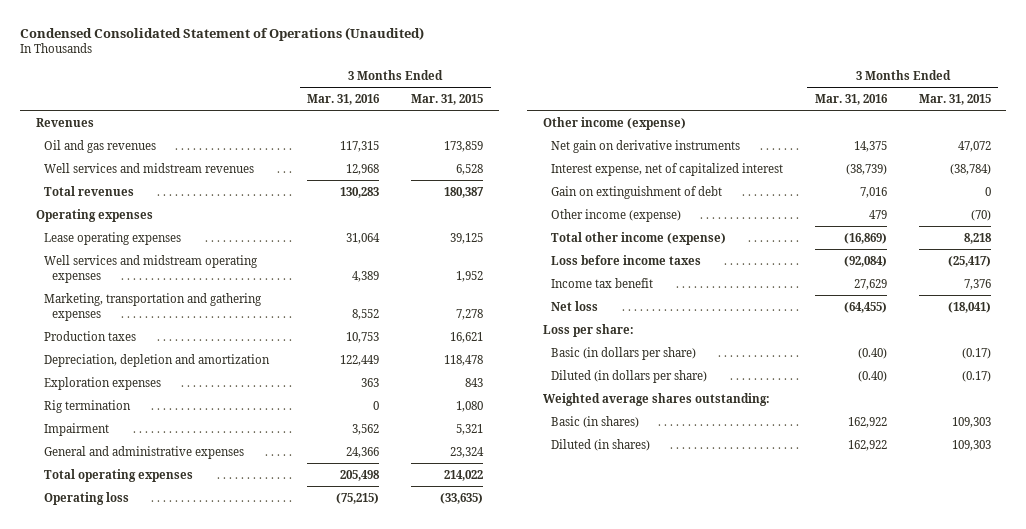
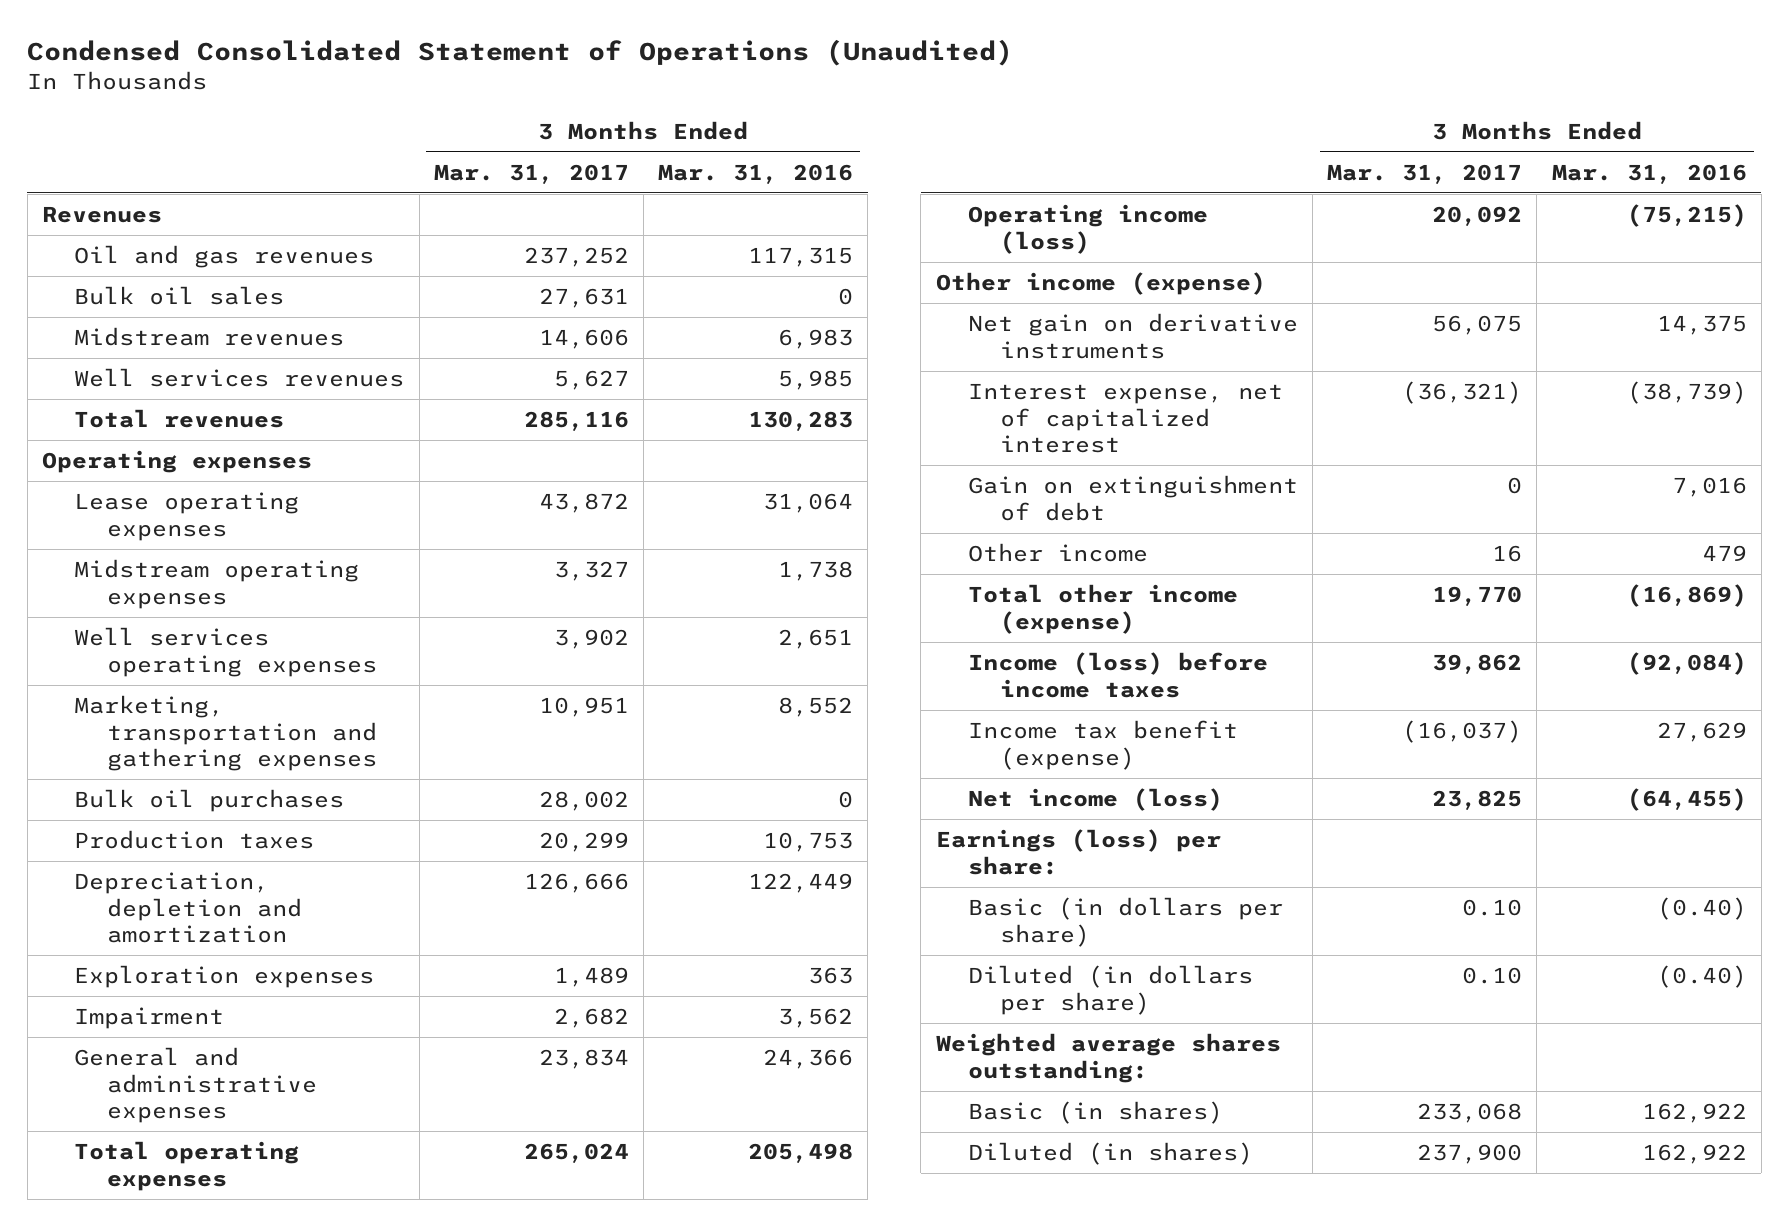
[410,94,483,106] Mar. 31, 2015 -> none
none -> [433,163,629,184] Mar. 31, 2017
none -> [74,286,285,306] Bulk oil sales
none -> [74,327,345,347] Midstream revenues
[43,162,254,173] Well services and midstream revenues -> [74,368,405,388] Well services revenues
[346,163,380,175] 12,968 -> [778,370,854,391] 5,985
none -> [74,559,360,609] Midstream operating expenses
[43,254,258,283] Well services and midstream operating expenses -> [74,627,377,677] Well services operating expenses
[352,270,380,282] 4,389 -> [778,629,854,650] 2,651
none -> [74,789,345,813] Bulk oil purchases
[43,399,131,413] Rig termination -> none
[43,491,129,505] Operating loss -> [967,204,1208,254] Operating income (loss)
[551,208,682,222] Other income (expense) -> [967,543,1148,563] Other income
[551,254,702,265] Loss before income taxes -> [967,652,1268,698] Income (loss) before income taxes
[551,277,654,288] Income tax benefit -> [967,720,1238,770] Income tax benefit (expense)
[551,300,599,311] Net loss -> [967,788,1223,812] Net income (loss)
[543,323,635,337] Loss per share: -> [935,829,1221,875] Earnings (loss) per share:

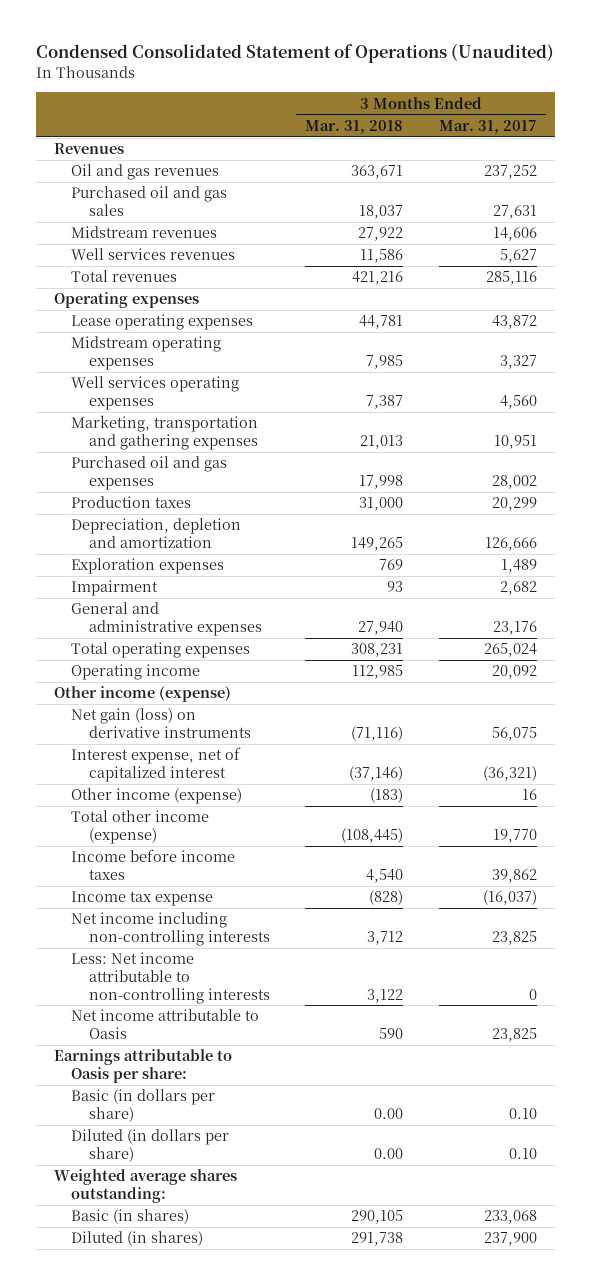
[658,163,854,184] Mar. 31, 2016 -> none
none -> [305,119,404,134] Mar. 31, 2018
[74,286,285,306] Bulk oil sales -> [71,186,228,216] Purchased oil and gas sales
[553,629,629,650] 3,902 -> [500,394,538,409] 4,560
[74,789,345,813] Bulk oil purchases -> [71,456,228,490] Purchased oil and gas expenses
[538,1049,629,1070] 23,834 -> [493,620,538,635] 23,176
[967,204,1208,254] Operating income (loss) -> [71,664,201,681] Operating income
[967,313,1298,359] Net gain on derivative instruments -> [71,708,251,738] Net gain (loss) on derivative instruments
[967,475,1298,521] Gain on extinguishment of debt -> none
[967,543,1148,563] Other income -> [71,788,243,805] Other income (expense)
[967,652,1268,698] Income (loss) before income taxes -> [71,849,236,880] Income before income taxes
[967,720,1238,770] Income tax benefit (expense) -> [71,891,214,907] Income tax expense
none -> [71,912,270,946] Net income including non-controlling interests
none -> [71,952,270,1004] Less: Net income attributable to non-controlling interests
[967,788,1223,812] Net income (loss) -> [71,1009,260,1039] Net income attributable to Oasis
[935,829,1221,875] Earnings (loss) per share: -> [54,1049,233,1083] Earnings attributable to Oasis per share:

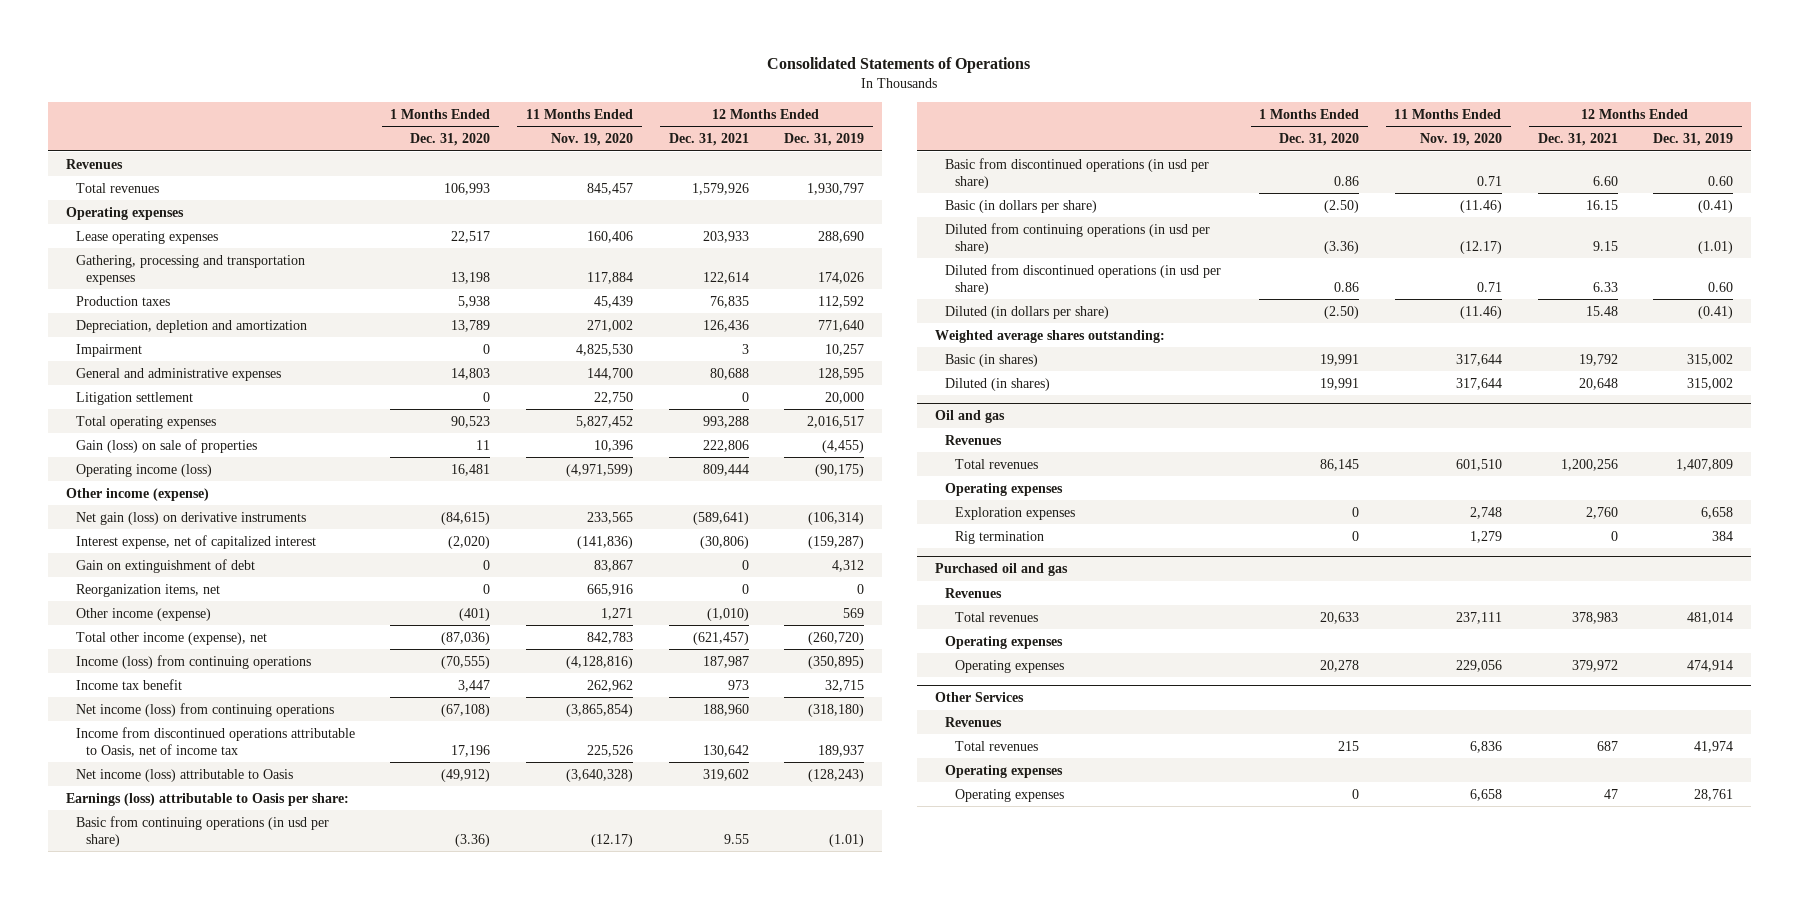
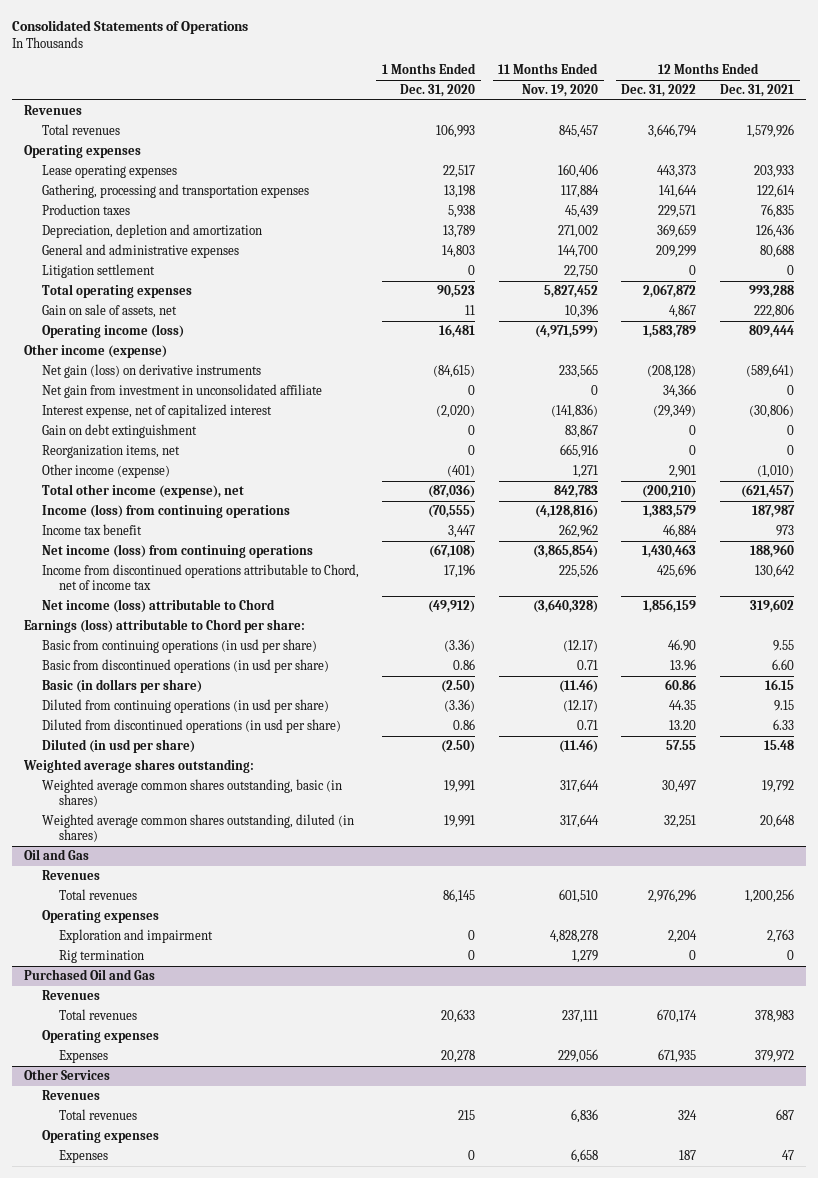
[784,133,865,147] Dec. 31, 2019 -> none
none -> [621,84,697,98] Dec. 31, 2022
[75,343,142,357] Impairment -> none
[75,438,257,453] Gain (loss) on sale of properties -> [41,304,177,319] Gain on sale of assets, net
none -> [41,384,322,399] Net gain from investment in unconsolidated affiliate
[75,558,255,573] Gain on extinguishment of debt -> [41,424,197,439] Gain on debt extinguishment
[75,726,355,757] Income from discontinued operations attributable to Oasis, net of income tax -> [41,564,359,591] Income from discontinued operations attributable to Chord, net of income tax
[75,768,293,782] Net income (loss) attributable to Oasis -> [41,599,275,614] Net income (loss) attributable to Chord
[65,792,349,806] Earnings (loss) attributable to Oasis per share: -> [24,619,306,634] Earnings (loss) attributable to Chord per share:
[944,305,1109,319] Diluted (in dollars per share) -> [41,739,195,754] Diluted (in usd per share)
[944,353,1038,367] Basic (in shares) -> [41,779,342,808] Weighted average common shares outstanding, basic (in shares)
[944,377,1050,391] Diluted (in shares) -> [41,814,354,843] Weighted average common shares outstanding, diluted (in shares)
[934,410,1005,424] Oil and gas -> [24,849,90,861] Oil and Gas
[955,506,1076,520] Exploration expenses -> none
none -> [59,929,214,944] Exploration and impairment
[934,563,1068,577] Purchased oil and gas -> [24,969,156,981] Purchased Oil and Gas
[955,659,1065,673] Operating expenses -> [59,1050,109,1064] Expenses
[955,788,1065,802] Operating expenses -> [59,1150,109,1164] Expenses

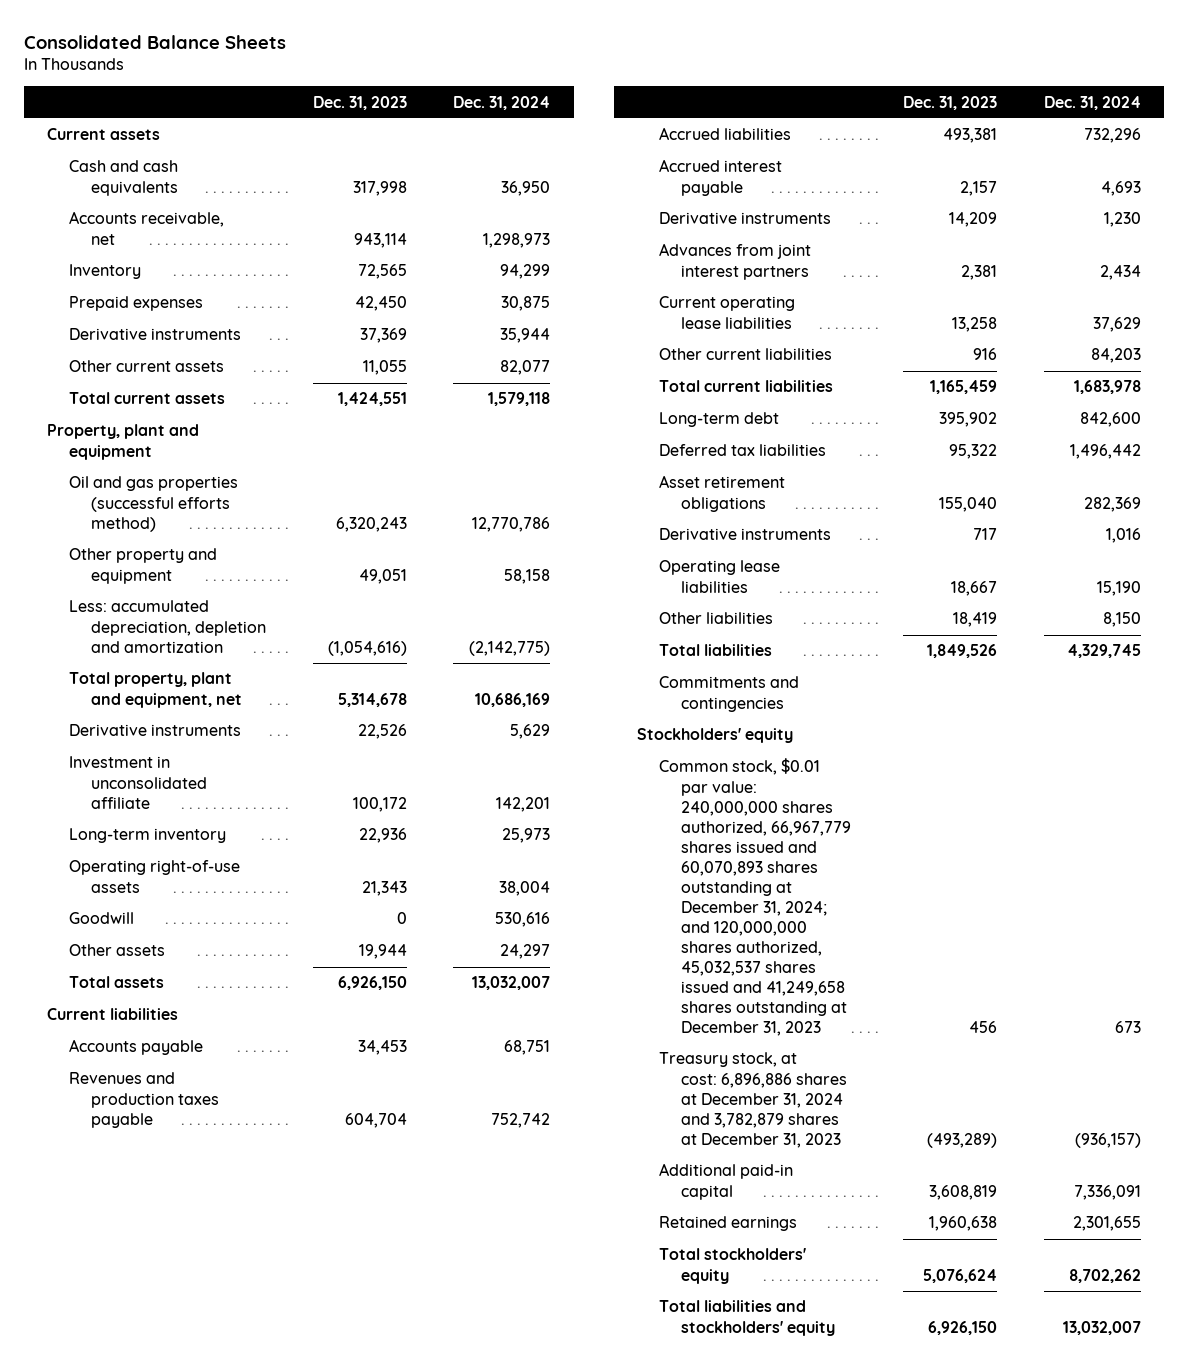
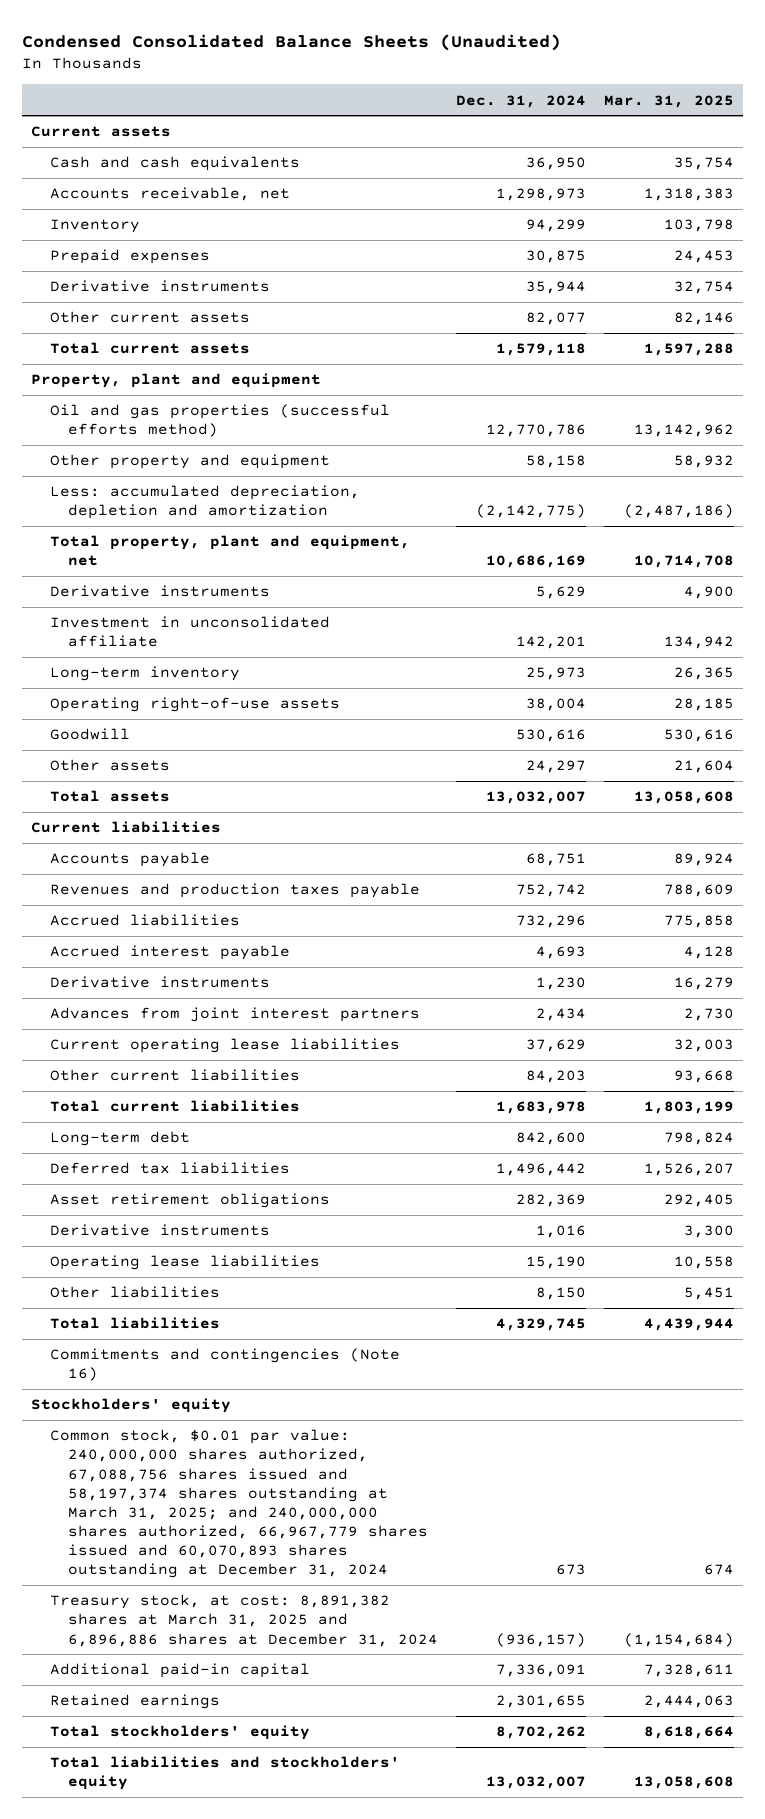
[23,34,286,49] Consolidated Balance Sheets -> [22,34,562,52] Condensed Consolidated Balance Sheets (Unaudited)
[312,95,407,110] Dec. 31, 2023 -> none
none -> [604,94,735,108] Mar. 31, 2025
[659,676,800,712] Commitments and contingencies -> [49,1348,400,1382] Commitments and contingencies (Note 16)
[659,758,851,1037] Common stock, $0.01 par value: 240,000,000 shares authorized, 66,967,779 shares issued and 60,070,893 shares outstanding at December 31, 2024; and 120,000,000 shares authorized, 45,032,537 shares issued and 41,249,658 shares outstanding at December 31, 2023 -> [49,1429,429,1579] Common stock, $0.01 par value: 240,000,000 shares authorized, 67,088,756 shares issued and 58,197,374 shares outstanding at March 31, 2025; and 240,000,000 shares authorized, 66,967,779 shares issued and 60,070,893 shares outstanding at December 31, 2024
[659,1052,847,1148] Treasury stock, at cost: 6,896,886 shares at December 31, 2024 and 3,782,879 shares at December 31, 2023 -> [49,1594,439,1647] Treasury stock, at cost: 8,891,382 shares at March 31, 2025 and 6,896,886 shares at December 31, 2024

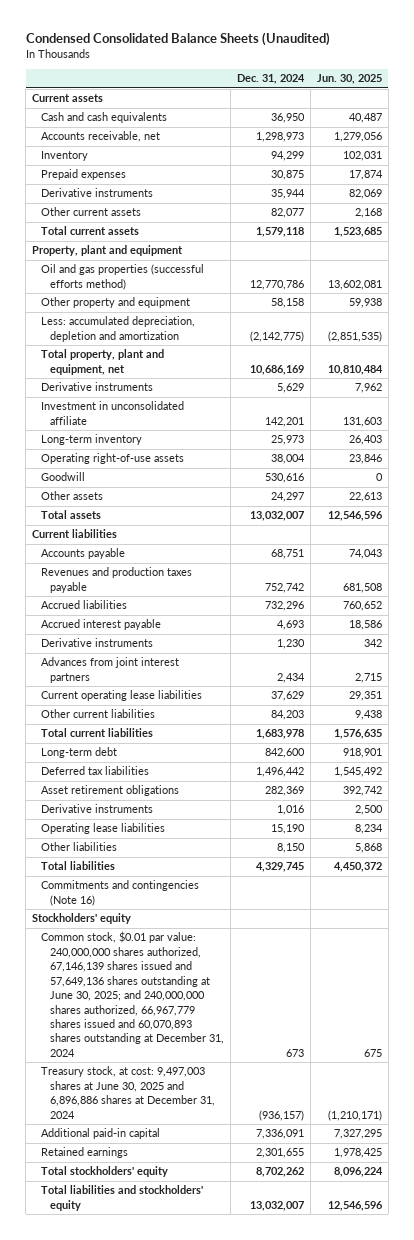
[604,94,735,108] Mar. 31, 2025 -> none
none -> [316,74,382,85] Jun. 30, 2025
[49,1429,429,1579] Common stock, $0.01 par value: 240,000,000 shares authorized, 67,088,756 shares issued and 58,197,374 shares outstanding at March 31, 2025; and 240,000,000 shares authorized, 66,967,779 shares issued and 60,070,893 shares outstanding at December 31, 2024 -> [41,931,225,1057] Common stock, $0.01 par value: 240,000,000 shares authorized, 67,146,139 shares issued and 57,649,136 shares outstanding at June 30, 2025; and 240,000,000 shares authorized, 66,967,779 shares issued and 60,070,893 shares outstanding at December 31, 2024
[49,1594,439,1647] Treasury stock, at cost: 8,891,382 shares at March 31, 2025 and 6,896,886 shares at December 31, 2024 -> [41,1066,216,1119] Treasury stock, at cost: 9,497,003 shares at June 30, 2025 and 6,896,886 shares at December 31, 2024

